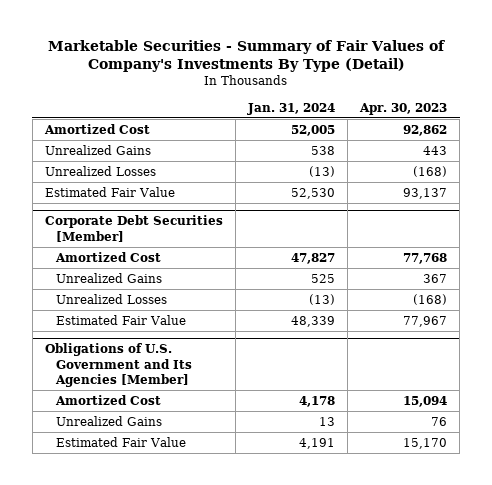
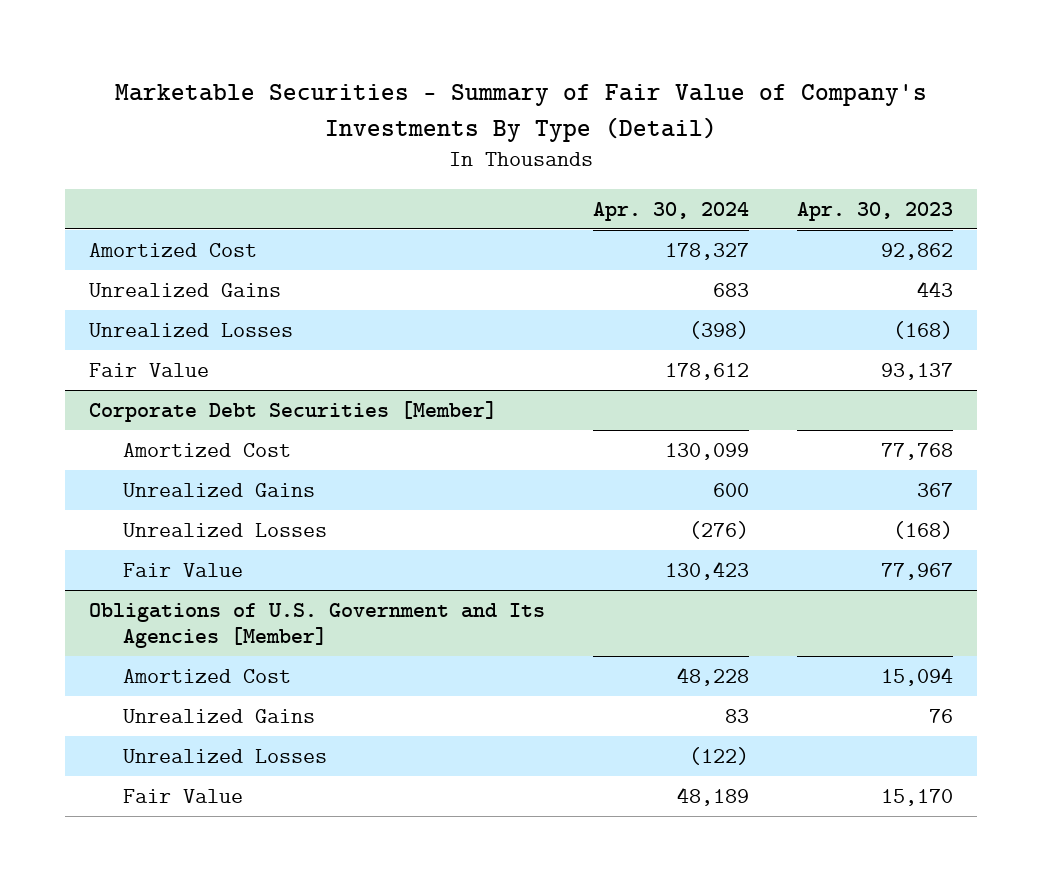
[47,39,445,73] Marketable Securities - Summary of Fair Values of Company's Investments By Type (Detail) -> [115,84,928,142] Marketable Securities - Summary of Fair Value of Company's Investments By Type (Detail)
[246,102,335,115] Jan. 31, 2024 -> none
none -> [593,201,750,221] Apr. 30, 2024
[44,186,175,197] Estimated Fair Value -> [89,362,210,377] Fair Value
[56,314,187,325] Estimated Fair Value -> [123,562,244,577] Fair Value
none -> [123,748,328,763] Unrealized Losses
[56,436,187,447] Estimated Fair Value -> [123,788,244,803] Fair Value

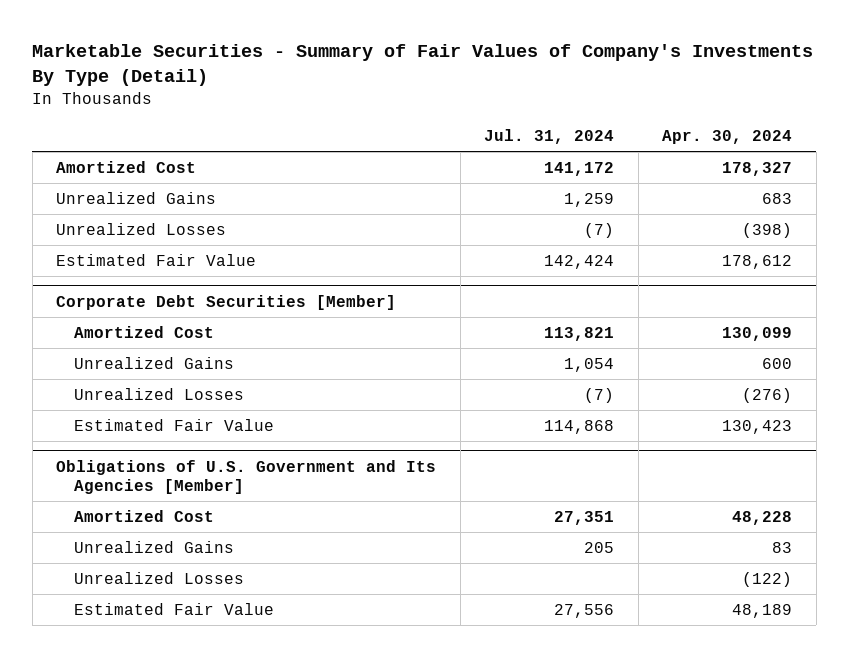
[115,84,928,142] Marketable Securities - Summary of Fair Value of Company's Investments By Type (Detail) -> [32,44,814,87] Marketable Securities - Summary of Fair Values of Company's Investments By Type (Detail)
[797,201,954,221] Apr. 30, 2023 -> none
none -> [484,128,615,144] Jul. 31, 2024
[89,362,210,377] Fair Value -> [56,253,257,266] Estimated Fair Value
[123,562,244,577] Fair Value -> [74,418,275,431] Estimated Fair Value
[123,788,244,803] Fair Value -> [74,602,275,615] Estimated Fair Value

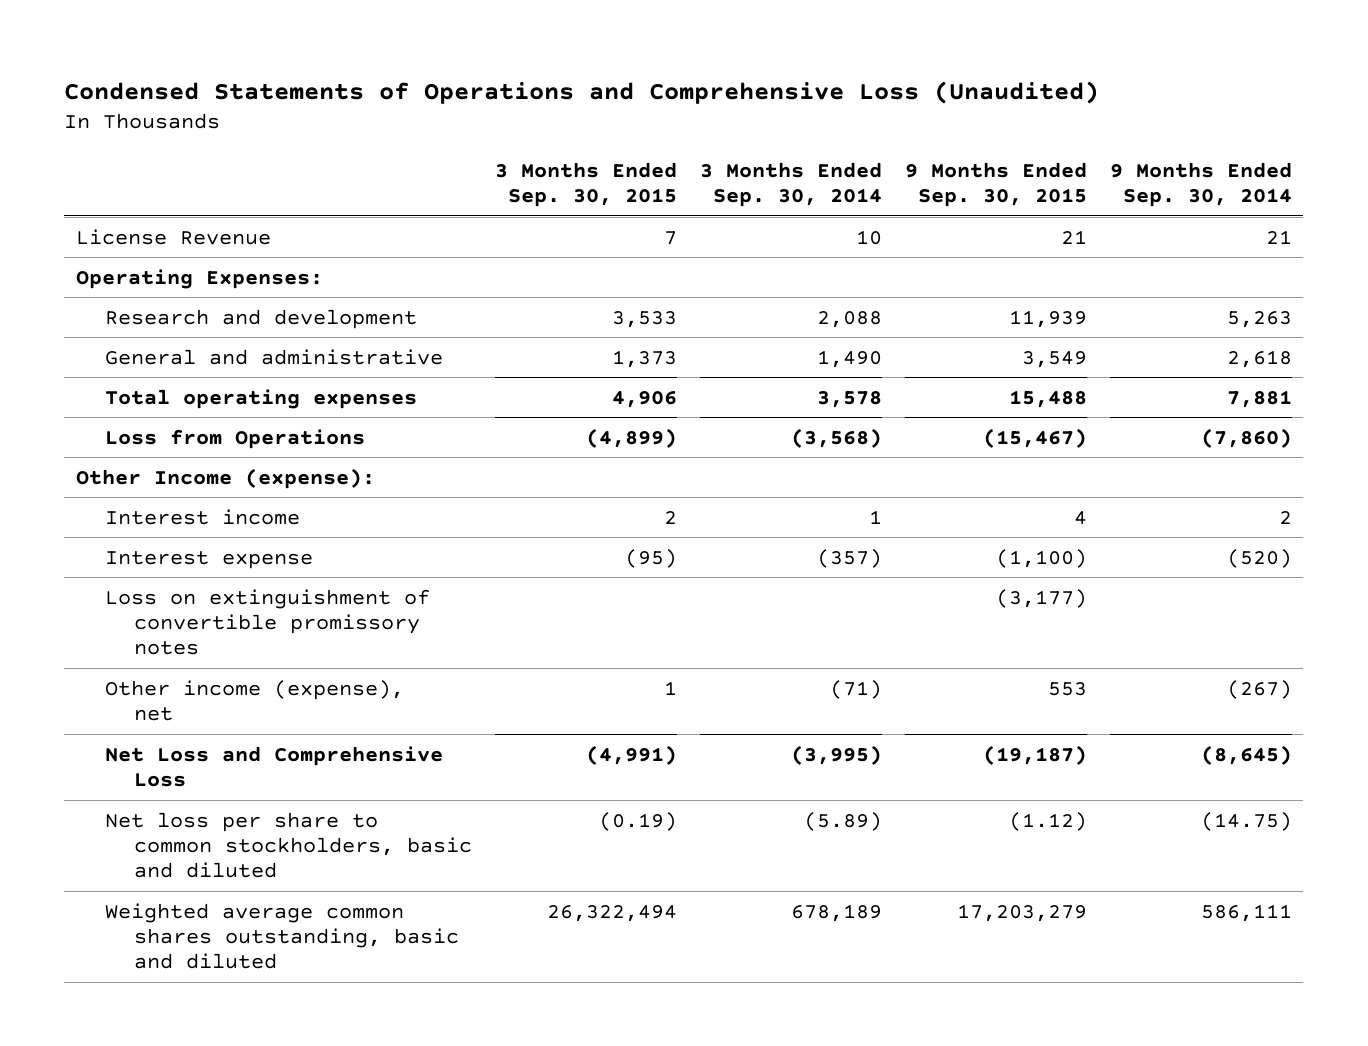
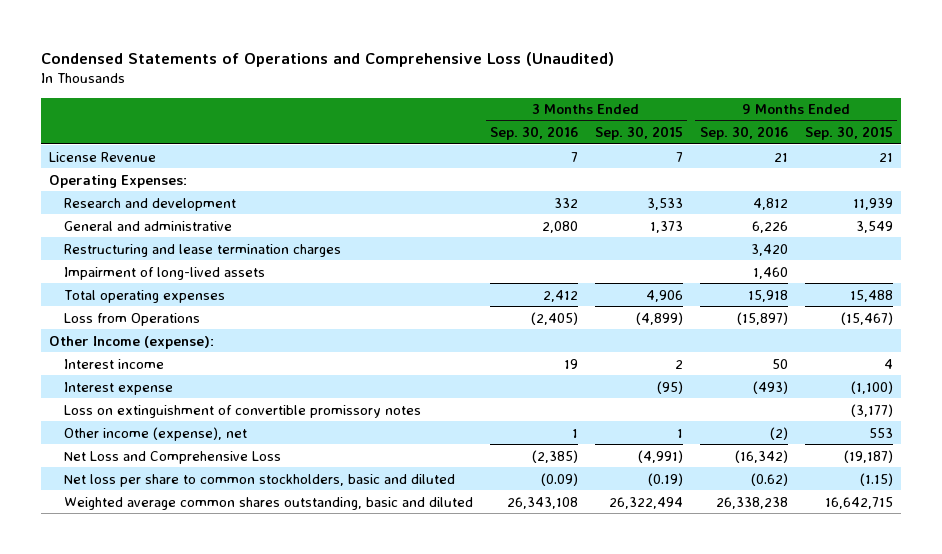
[699,161,882,208] 3 Months Ended Sep. 30, 2014 -> none
[1109,161,1292,208] 9 Months Ended Sep. 30, 2014 -> none
none -> [489,126,578,141] Sep. 30, 2016
none -> [699,126,788,141] Sep. 30, 2016
none -> [64,243,342,257] Restructuring and lease termination charges
none -> [64,266,266,280] Impairment of long-lived assets
[1008,811,1087,831] (1.12) -> [859,472,893,486] (1.15)
[956,903,1087,922] 17,203,279 -> [824,496,893,509] 16,642,715

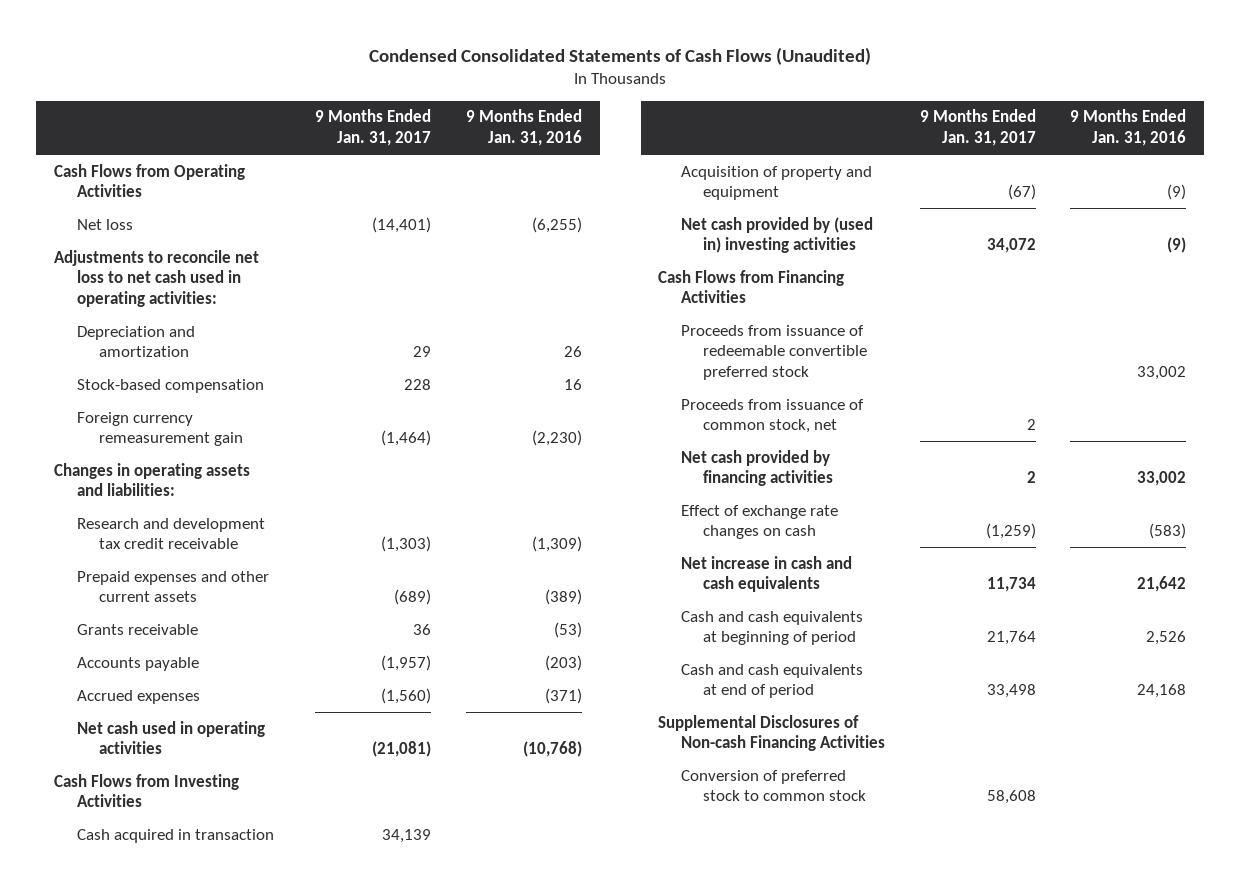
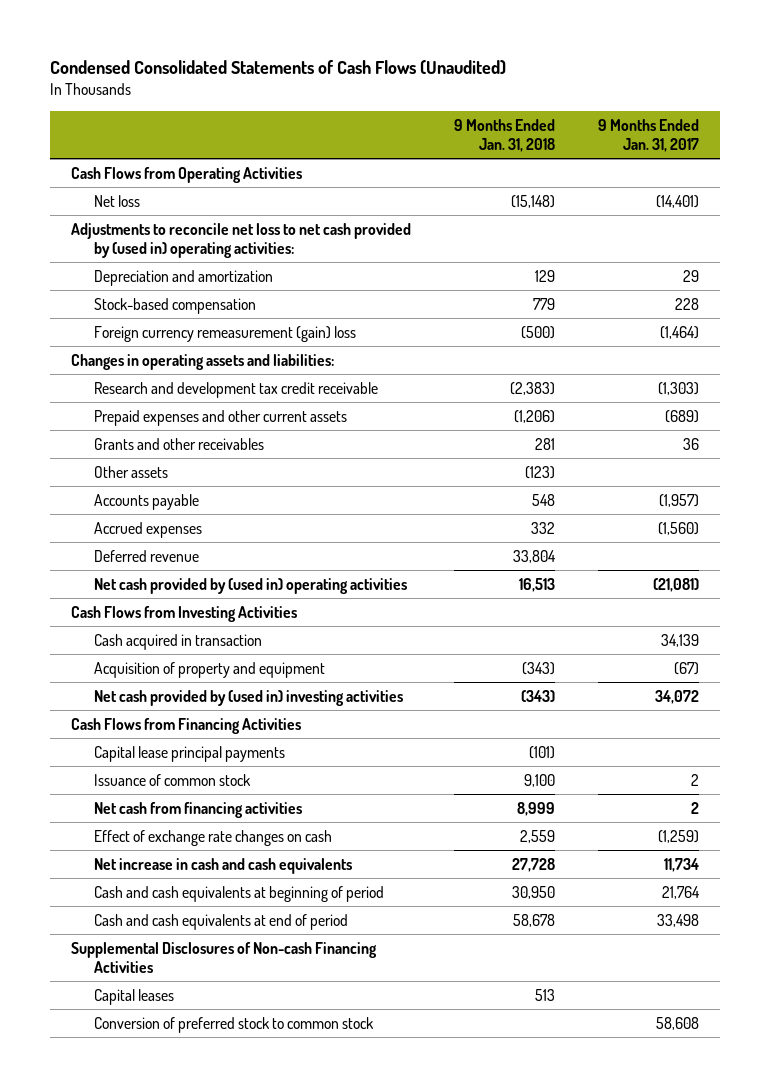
[466,109,583,147] 9 Months Ended Jan. 31, 2016 -> none
none -> [453,118,555,152] 9 Months Ended Jan. 31, 2018
[53,249,259,308] Adjustments to reconcile net loss to net cash used in operating activities: -> [71,222,412,259] Adjustments to reconcile net loss to net cash provided by (used in) operating activities:
[76,411,244,447] Foreign currency remeasurement gain -> [93,325,356,342] Foreign currency remeasurement (gain) loss
[76,623,198,635] Grants receivable -> none
none -> [93,437,264,450] Grants and other receivables
none -> [93,465,168,478] Other assets
none -> [93,549,199,562] Deferred revenue
[76,720,265,755] Net cash used in operating activities -> [93,577,407,594] Net cash provided by (used in) operating activities
[680,324,868,381] Proceeds from issuance of redeemable convertible preferred stock -> none
none -> [93,745,285,762] Capital lease principal payments
[680,398,864,434] Proceeds from issuance of common stock, net -> [93,773,251,786] Issuance of common stock
[680,449,834,487] Net cash provided by financing activities -> [93,801,302,818] Net cash from financing activities
none -> [93,988,174,1005] Capital leases

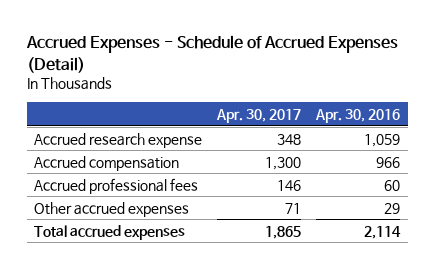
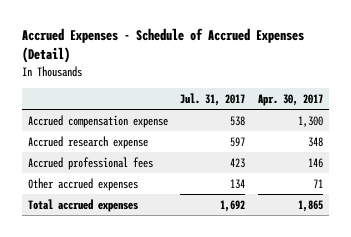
[315,109,401,124] Apr. 30, 2016 -> none
none -> [180,92,246,106] Jul. 31, 2017
none -> [27,114,168,128] Accrued compensation expense
[34,155,180,171] Accrued compensation -> none

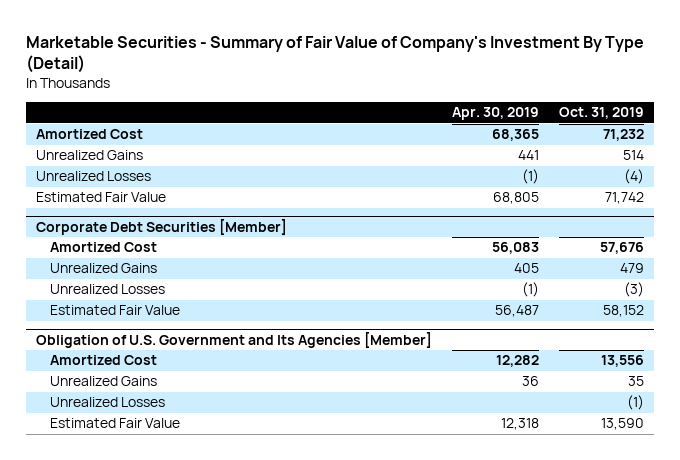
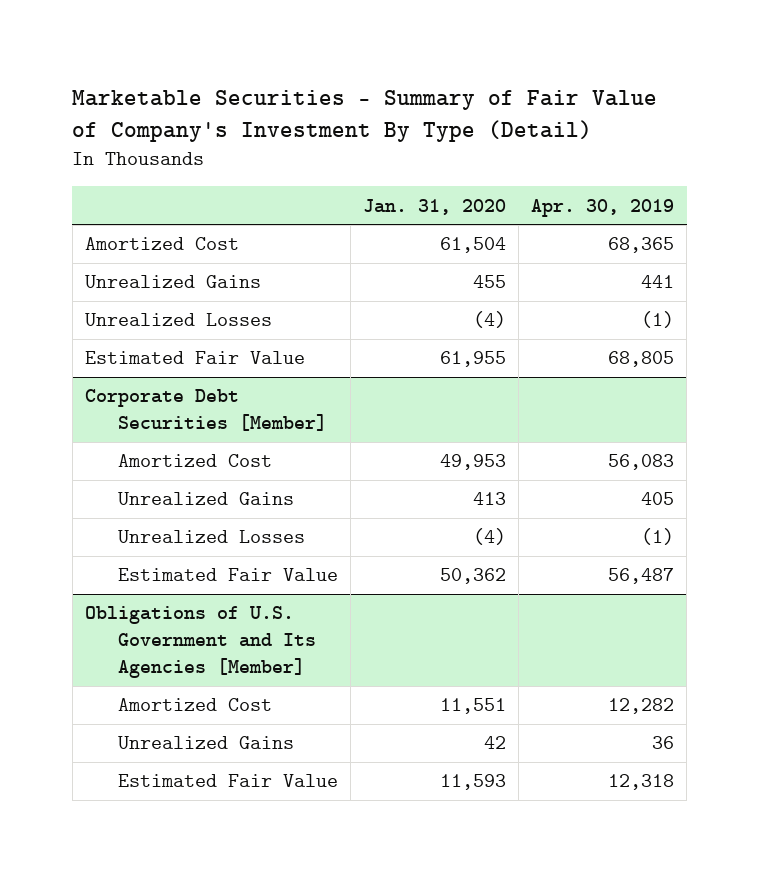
[558,107,644,120] Oct. 31, 2019 -> none
none -> [362,198,506,215] Jan. 31, 2020
[36,331,433,348] Obligation of U.S. Government and Its Agencies [Member] -> [84,606,316,679] Obligations of U.S. Government and Its Agencies [Member]
[49,397,165,408] Unrealized Losses -> none

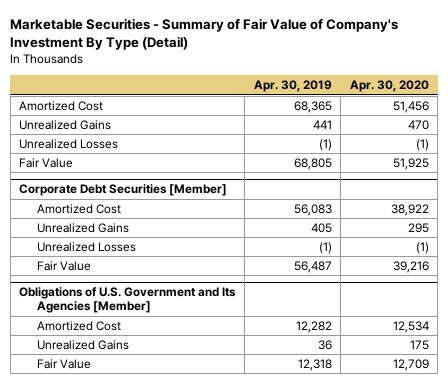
[362,198,506,215] Jan. 31, 2020 -> none
none -> [349,80,429,93] Apr. 30, 2020
[84,351,305,365] Estimated Fair Value -> [19,157,74,168] Fair Value
[117,568,338,582] Estimated Fair Value -> [37,260,92,271] Fair Value
[117,774,338,788] Estimated Fair Value -> [37,358,92,369] Fair Value

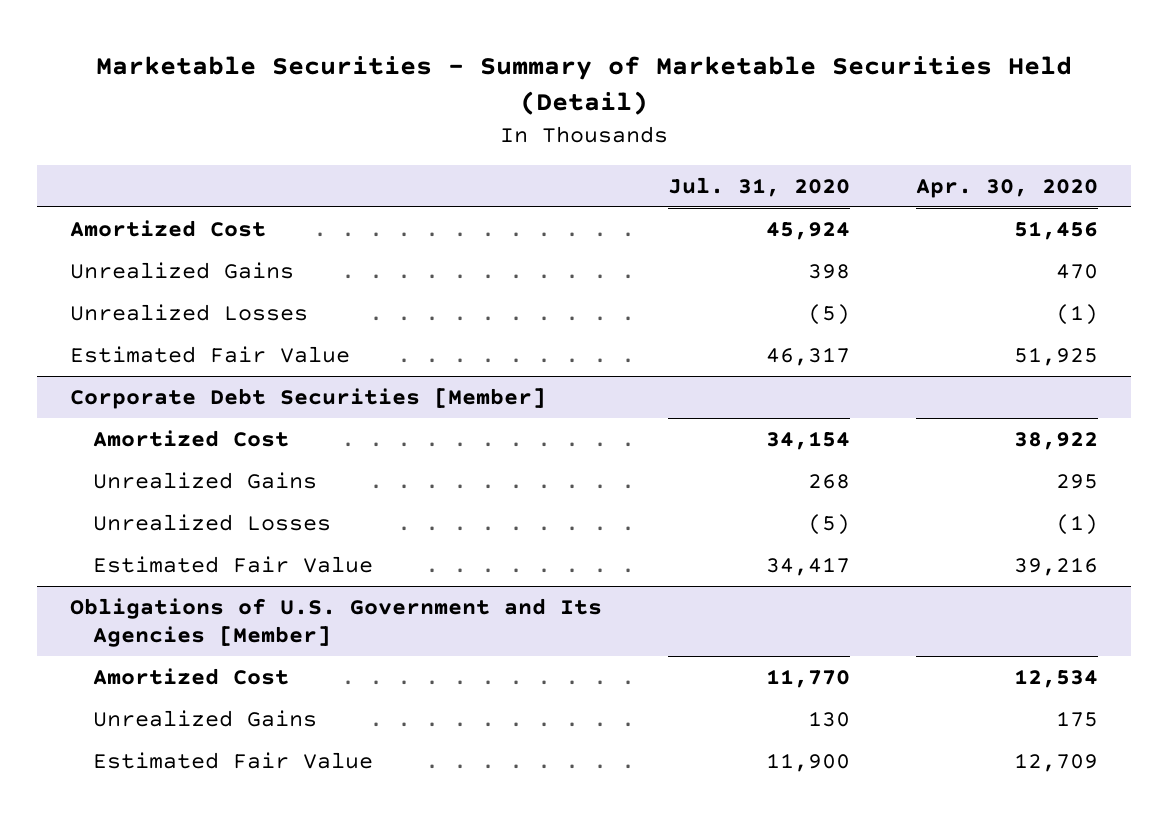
[10,17,399,51] Marketable Securities - Summary of Fair Value of Company's Investment By Type (Detail) -> [96,55,1073,115] Marketable Securities - Summary of Marketable Securities Held (Detail)
[253,80,332,93] Apr. 30, 2019 -> none
none -> [668,176,851,197] Jul. 31, 2020
[19,157,74,168] Fair Value -> [70,345,351,363] Estimated Fair Value
[37,260,92,271] Fair Value -> [92,555,373,573] Estimated Fair Value
[37,358,92,369] Fair Value -> [92,751,373,769] Estimated Fair Value

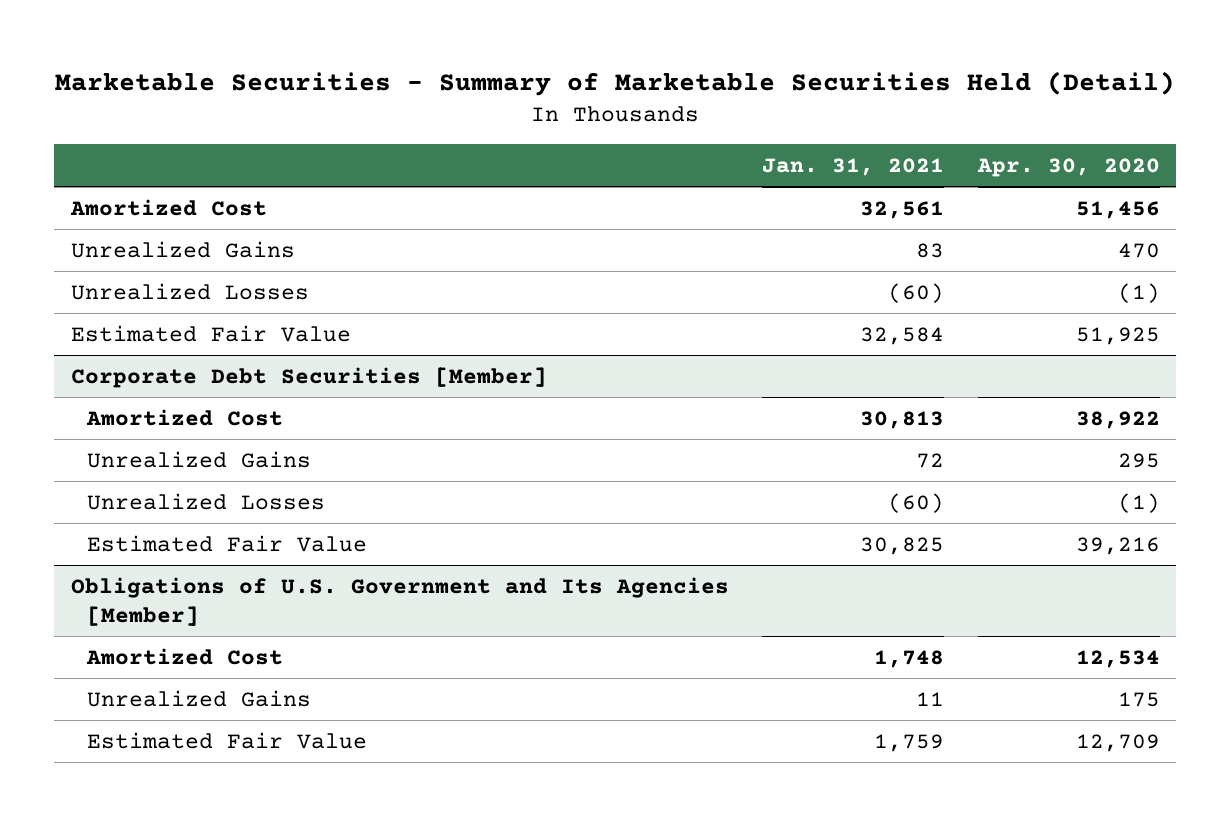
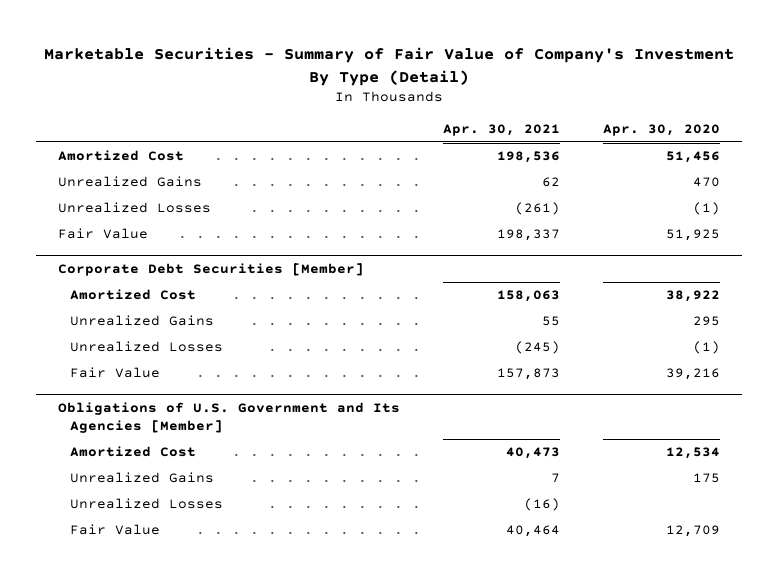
[55,71,1176,97] Marketable Securities - Summary of Marketable Securities Held (Detail) -> [43,46,734,86] Marketable Securities - Summary of Fair Value of Company's Investment By Type (Detail)
[762,157,945,176] Jan. 31, 2021 -> none
none -> [442,124,560,137] Apr. 30, 2021
[71,324,352,342] Estimated Fair Value -> [57,228,148,240] Fair Value
[87,534,368,552] Estimated Fair Value -> [69,367,160,379] Fair Value
none -> [69,498,223,510] Unrealized Losses
[87,731,368,749] Estimated Fair Value -> [69,524,160,536] Fair Value

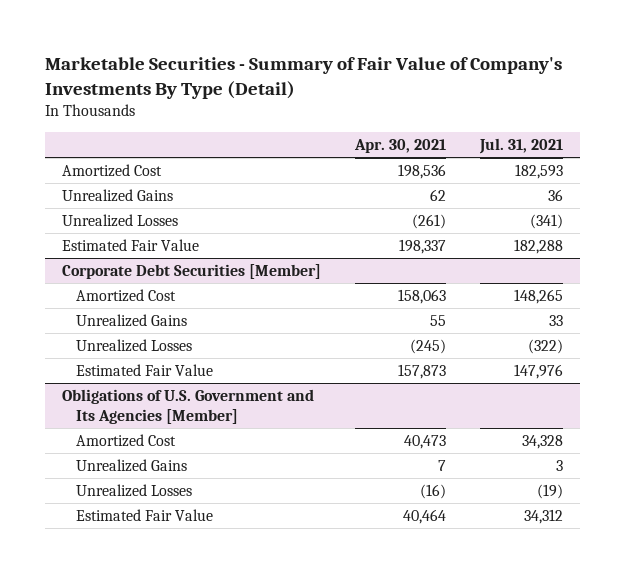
[43,46,734,86] Marketable Securities - Summary of Fair Value of Company's Investment By Type (Detail) -> [45,56,563,99] Marketable Securities - Summary of Fair Value of Company's Investments By Type (Detail)
[603,124,721,137] Apr. 30, 2020 -> none
none -> [479,138,564,155] Jul. 31, 2021
[57,228,148,240] Fair Value -> [62,238,200,251] Estimated Fair Value
[69,367,160,379] Fair Value -> [75,363,213,376] Estimated Fair Value
[69,524,160,536] Fair Value -> [75,508,213,521] Estimated Fair Value

